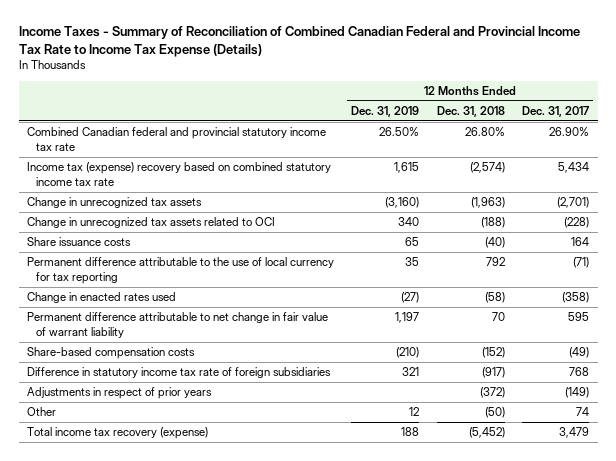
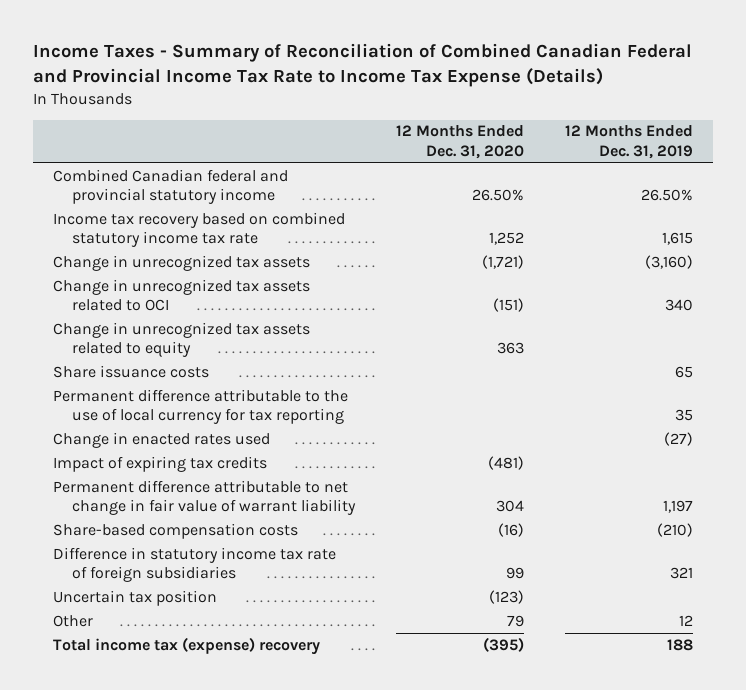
[436,106,505,118] Dec. 31, 2018 -> none
[521,106,589,118] Dec. 31, 2017 -> none
none -> [395,125,524,159] 12 Months Ended Dec. 31, 2020
[27,127,327,151] Combined Canadian federal and provincial statutory income tax rate -> [53,168,289,205] Combined Canadian federal and provincial statutory income
[27,162,332,186] Income tax (expense) recovery based on combined statutory income tax rate -> [53,211,346,248] Income tax recovery based on combined statutory income tax rate
none -> [53,321,311,358] Change in unrecognized tax assets related to equity
none -> [53,455,268,472] Impact of expiring tax credits
[27,387,213,400] Adjustments in respect of prior years -> none
none -> [53,589,218,606] Uncertain tax position
[27,427,209,440] Total income tax recovery (expense) -> [53,636,321,655] Total income tax (expense) recovery

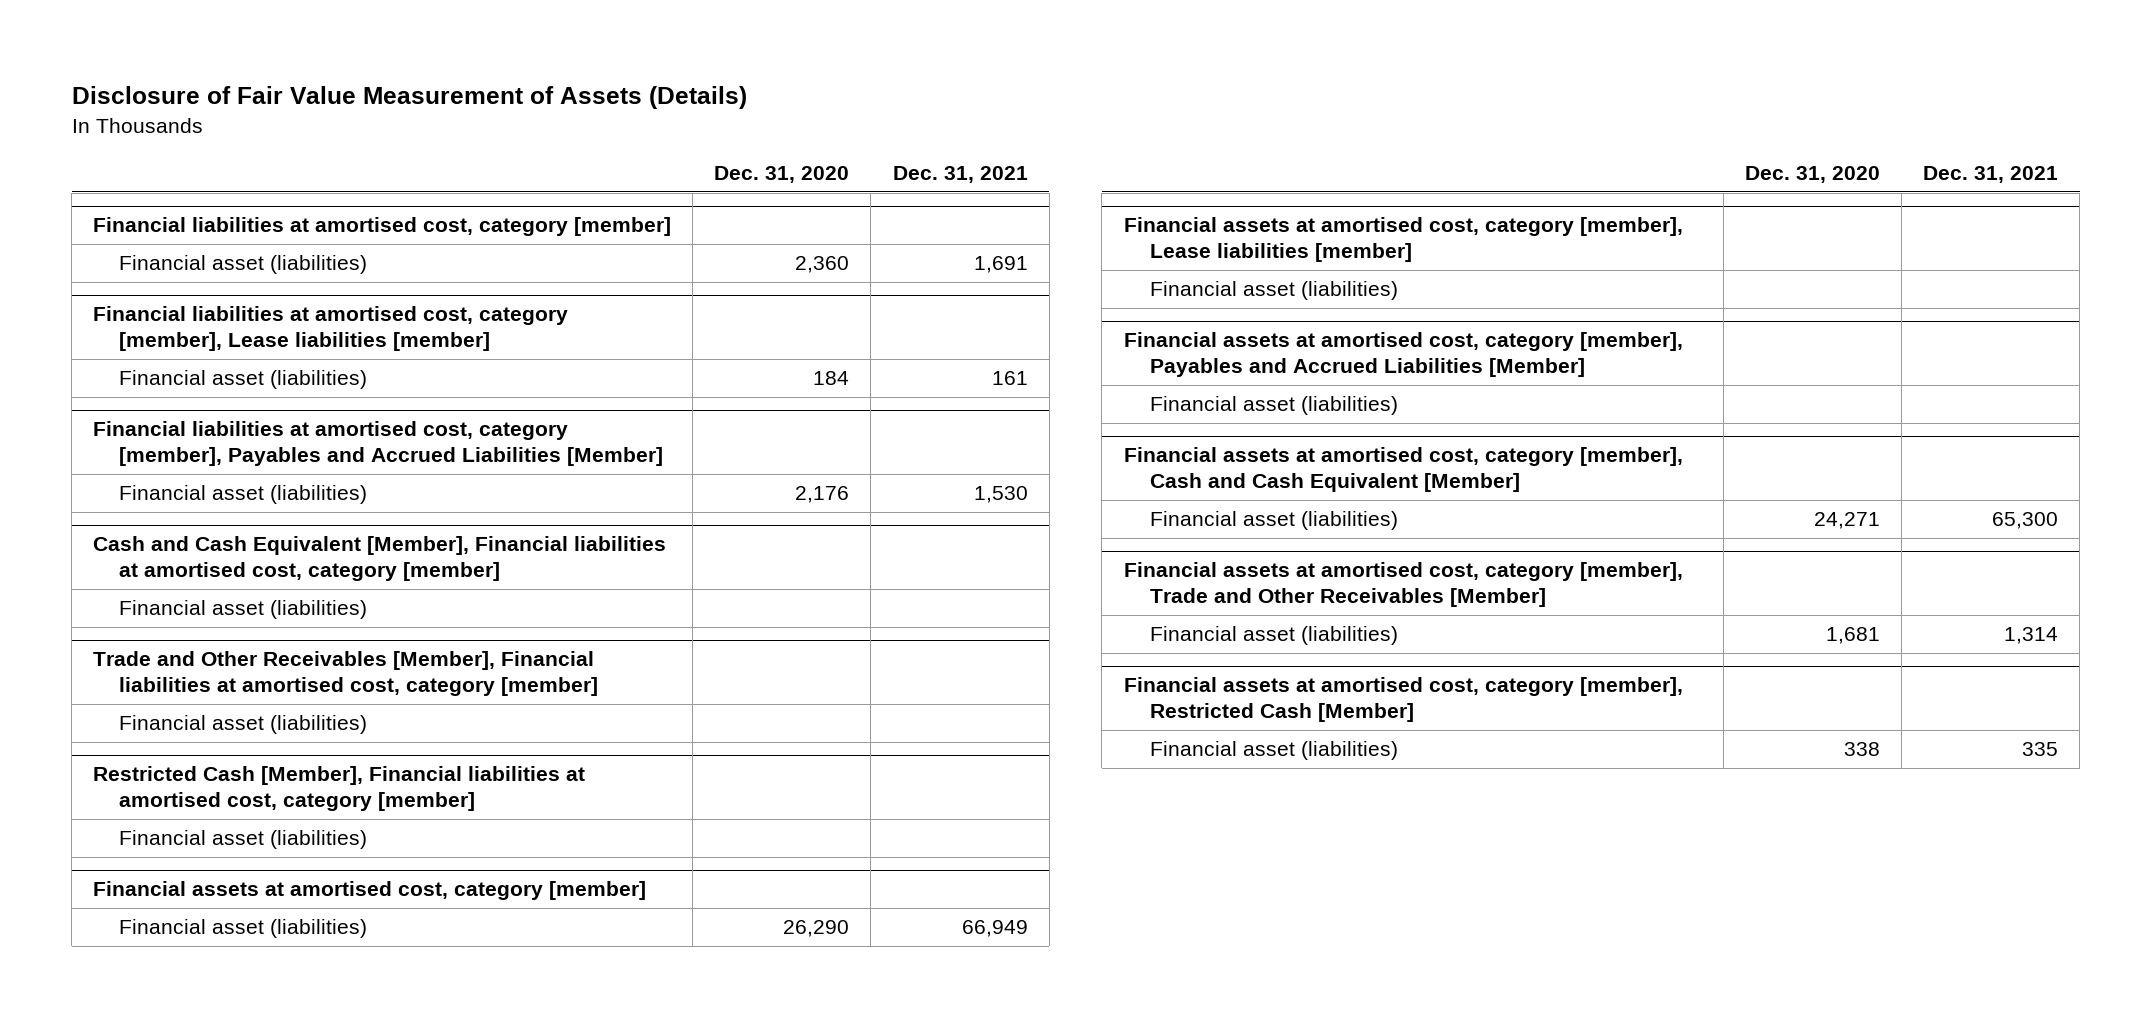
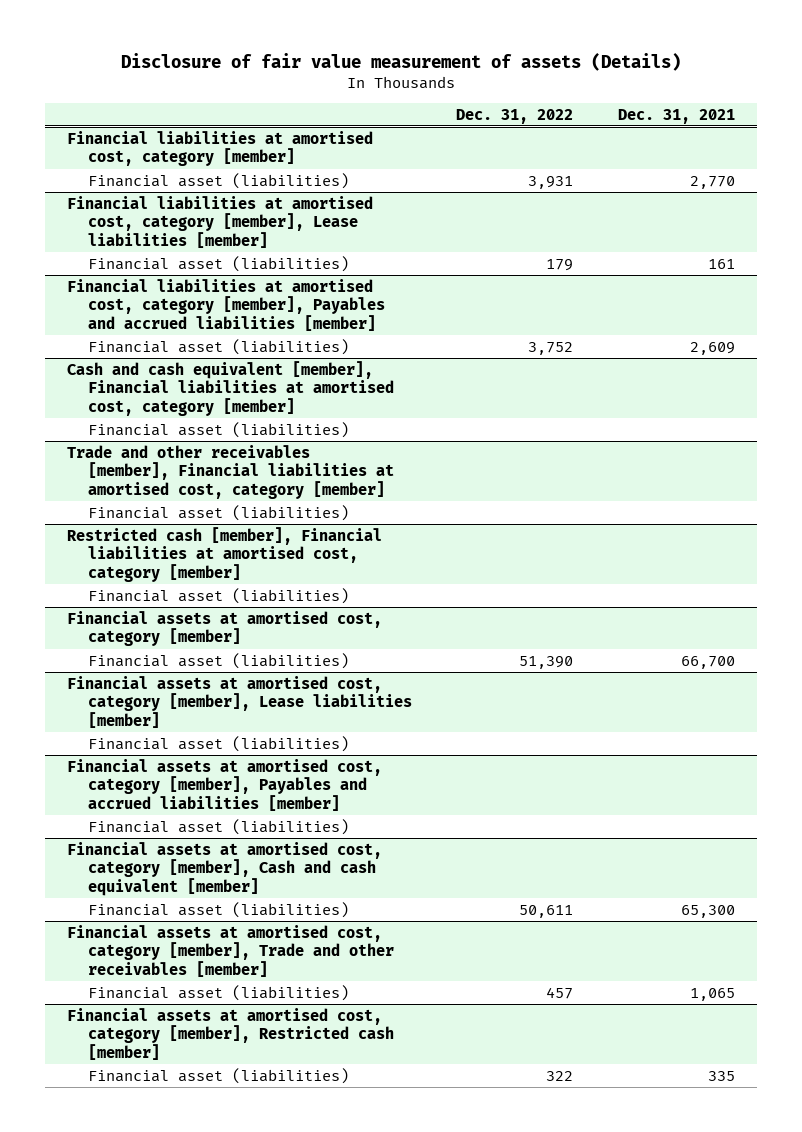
[71,86,747,110] Disclosure of Fair Value Measurement of Assets (Details) -> [120,52,681,71] Disclosure of fair value measurement of assets (Details)
[714,166,850,184] Dec. 31, 2020 -> none
none -> [456,108,574,124] Dec. 31, 2022
[973,256,1028,274] 1,691 -> [689,175,735,189] 2,770
[93,421,664,467] Financial liabilities at amortised cost, category [member], Payables and Accrued Liabilities [Member] -> [67,278,385,331] Financial liabilities at amortised cost, category [member], Payables and accrued liabilities [member]
[973,486,1028,504] 1,530 -> [689,341,735,355] 2,609
[93,536,667,582] Cash and Cash Equivalent [Member], Financial liabilities at amortised cost, category [member] -> [67,360,394,416] Cash and cash equivalent [member], Financial liabilities at amortised cost, category [member]
[93,651,599,697] Trade and Other Receivables [Member], Financial liabilities at amortised cost, category [member] -> [67,444,394,499] Trade and other receivables [member], Financial liabilities at amortised cost, category [member]
[93,766,586,812] Restricted Cash [Member], Financial liabilities at amortised cost, category [member] -> [67,526,383,582] Restricted cash [member], Financial liabilities at amortised cost, category [member]
[961,920,1028,938] 66,949 -> [680,655,735,669] 66,700
[1123,332,1683,378] Financial assets at amortised cost, category [member], Payables and Accrued Liabilities [Member] -> [67,758,383,811] Financial assets at amortised cost, category [member], Payables and accrued liabilities [member]
[1123,447,1683,493] Financial assets at amortised cost, category [member], Cash and Cash Equivalent [Member] -> [67,841,383,896] Financial assets at amortised cost, category [member], Cash and cash equivalent [member]
[1123,562,1683,608] Financial assets at amortised cost, category [member], Trade and Other Receivables [Member] -> [67,924,394,977] Financial assets at amortised cost, category [member], Trade and other receivables [member]
[2003,627,2058,645] 1,314 -> [689,987,735,1001] 1,065
[1123,677,1683,723] Financial assets at amortised cost, category [member], Restricted Cash [Member] -> [67,1007,394,1060] Financial assets at amortised cost, category [member], Restricted cash [member]

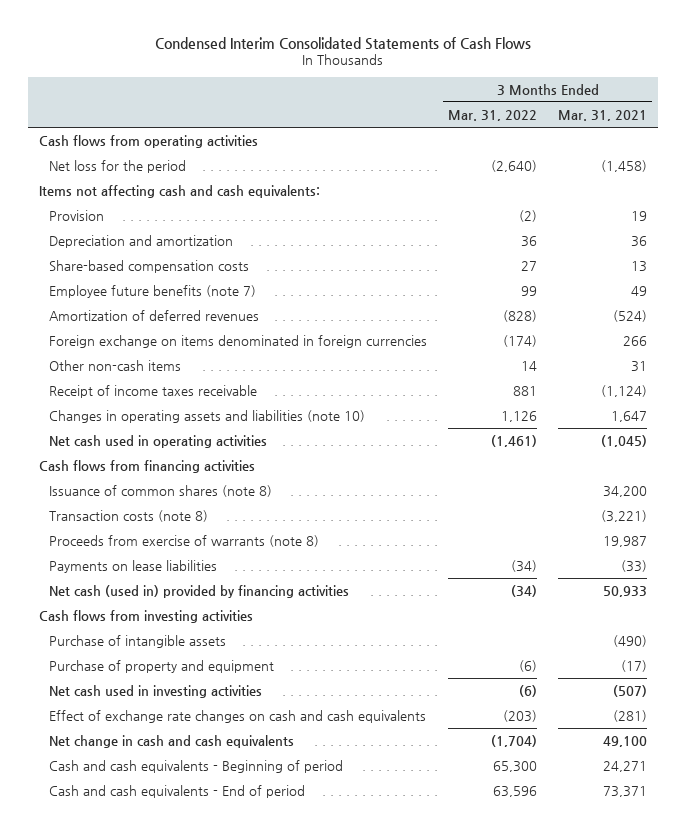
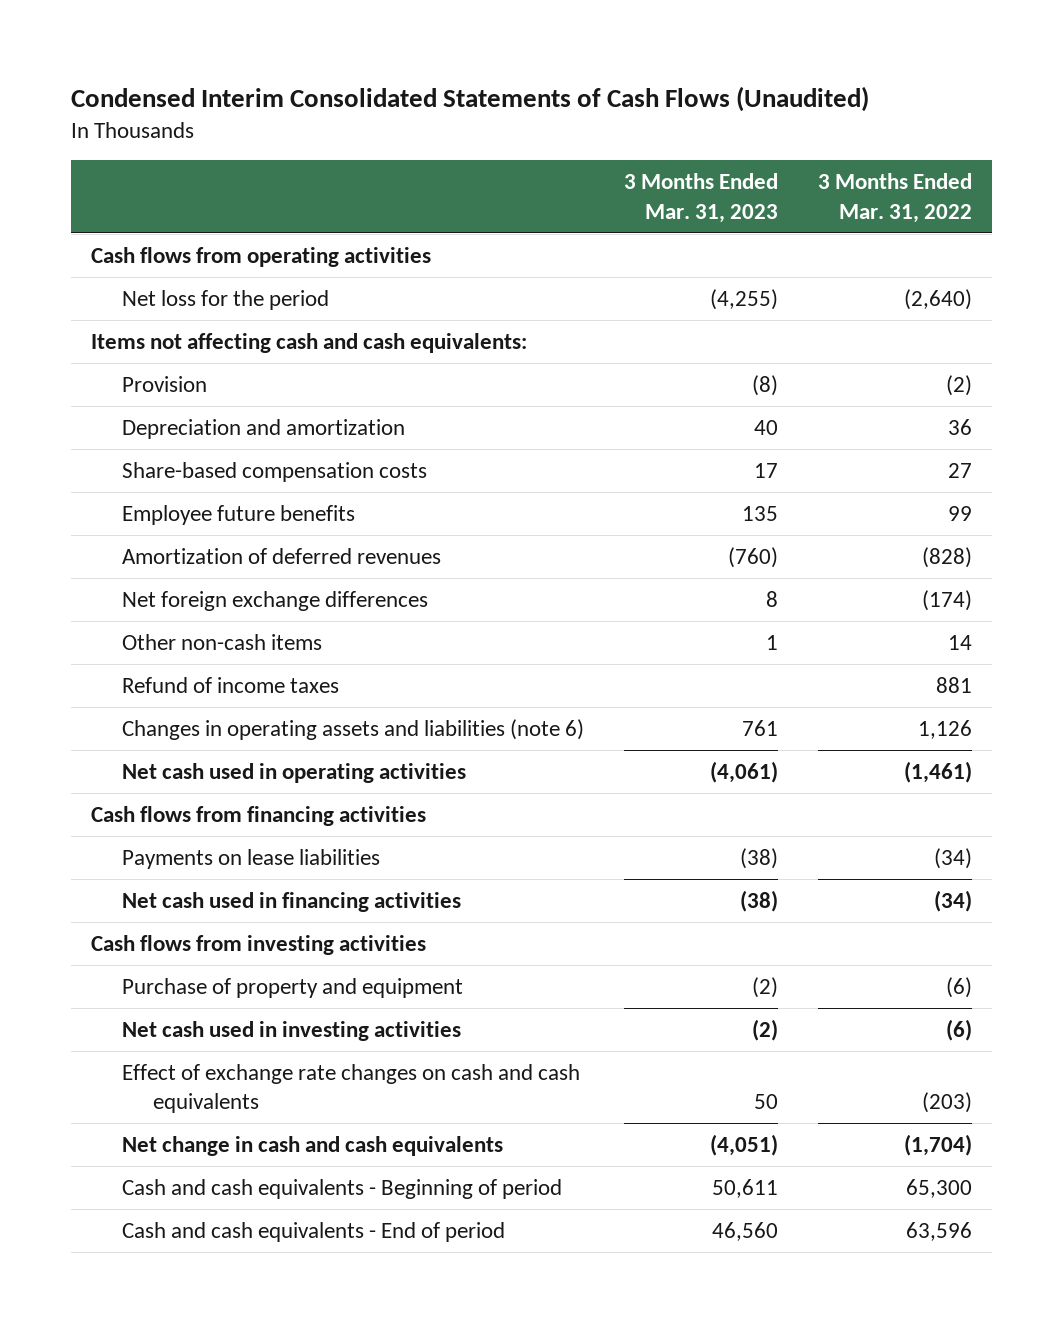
[155,36,532,50] Condensed Interim Consolidated Statements of Cash Flows -> [70,85,869,112] Condensed Interim Consolidated Statements of Cash Flows (Unaudited)
[558,109,648,121] Mar. 31, 2021 -> none
none -> [624,173,779,223] 3 Months Ended Mar. 31, 2023
[49,284,257,298] Employee future benefits (note 7) -> [122,504,356,525] Employee future benefits
[49,334,428,348] Foreign exchange on items denominated in foreign currencies -> [122,590,429,611] Net foreign exchange differences
[49,384,258,398] Receipt of income taxes receivable -> [122,676,340,693] Refund of income taxes
[49,409,366,423] Changes in operating assets and liabilities (note 10) -> [122,718,585,740] Changes in operating assets and liabilities (note 6)
[49,484,273,497] Issuance of common shares (note 8) -> none
[49,509,209,522] Transaction costs (note 8) -> none
[49,534,320,547] Proceeds from exercise of warrants (note 8) -> none
[49,584,350,598] Net cash (used in) provided by financing activities -> [122,891,462,912] Net cash used in financing activities
[49,634,227,648] Purchase of intangible assets -> none

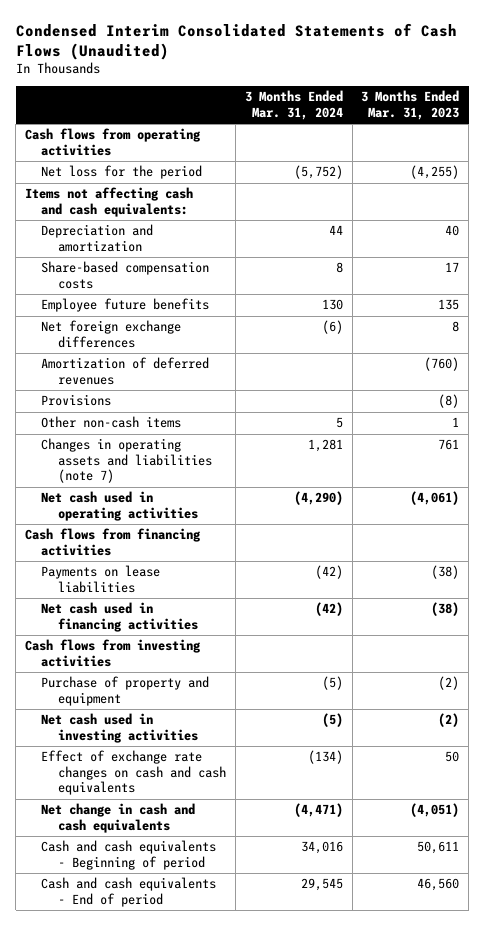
[818,173,973,223] 3 Months Ended Mar. 31, 2022 -> none
none -> [244,90,343,120] 3 Months Ended Mar. 31, 2024
[122,375,208,392] Provision -> none
[122,547,442,564] Amortization of deferred revenues -> [41,357,210,385] Amortization of deferred revenues
none -> [41,394,112,407] Provisions
[122,676,340,693] Refund of income taxes -> none
[122,718,585,740] Changes in operating assets and liabilities (note 6) -> [41,438,212,484] Changes in operating assets and liabilities (note 7)

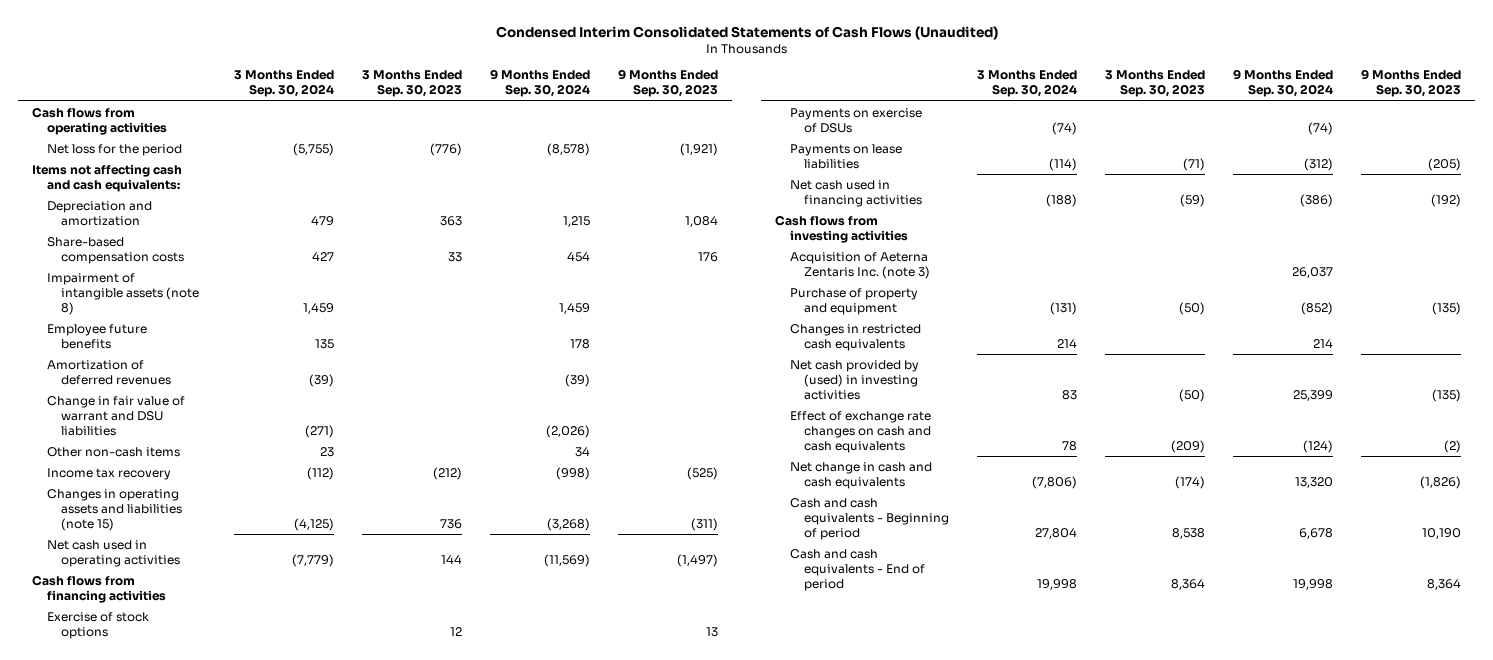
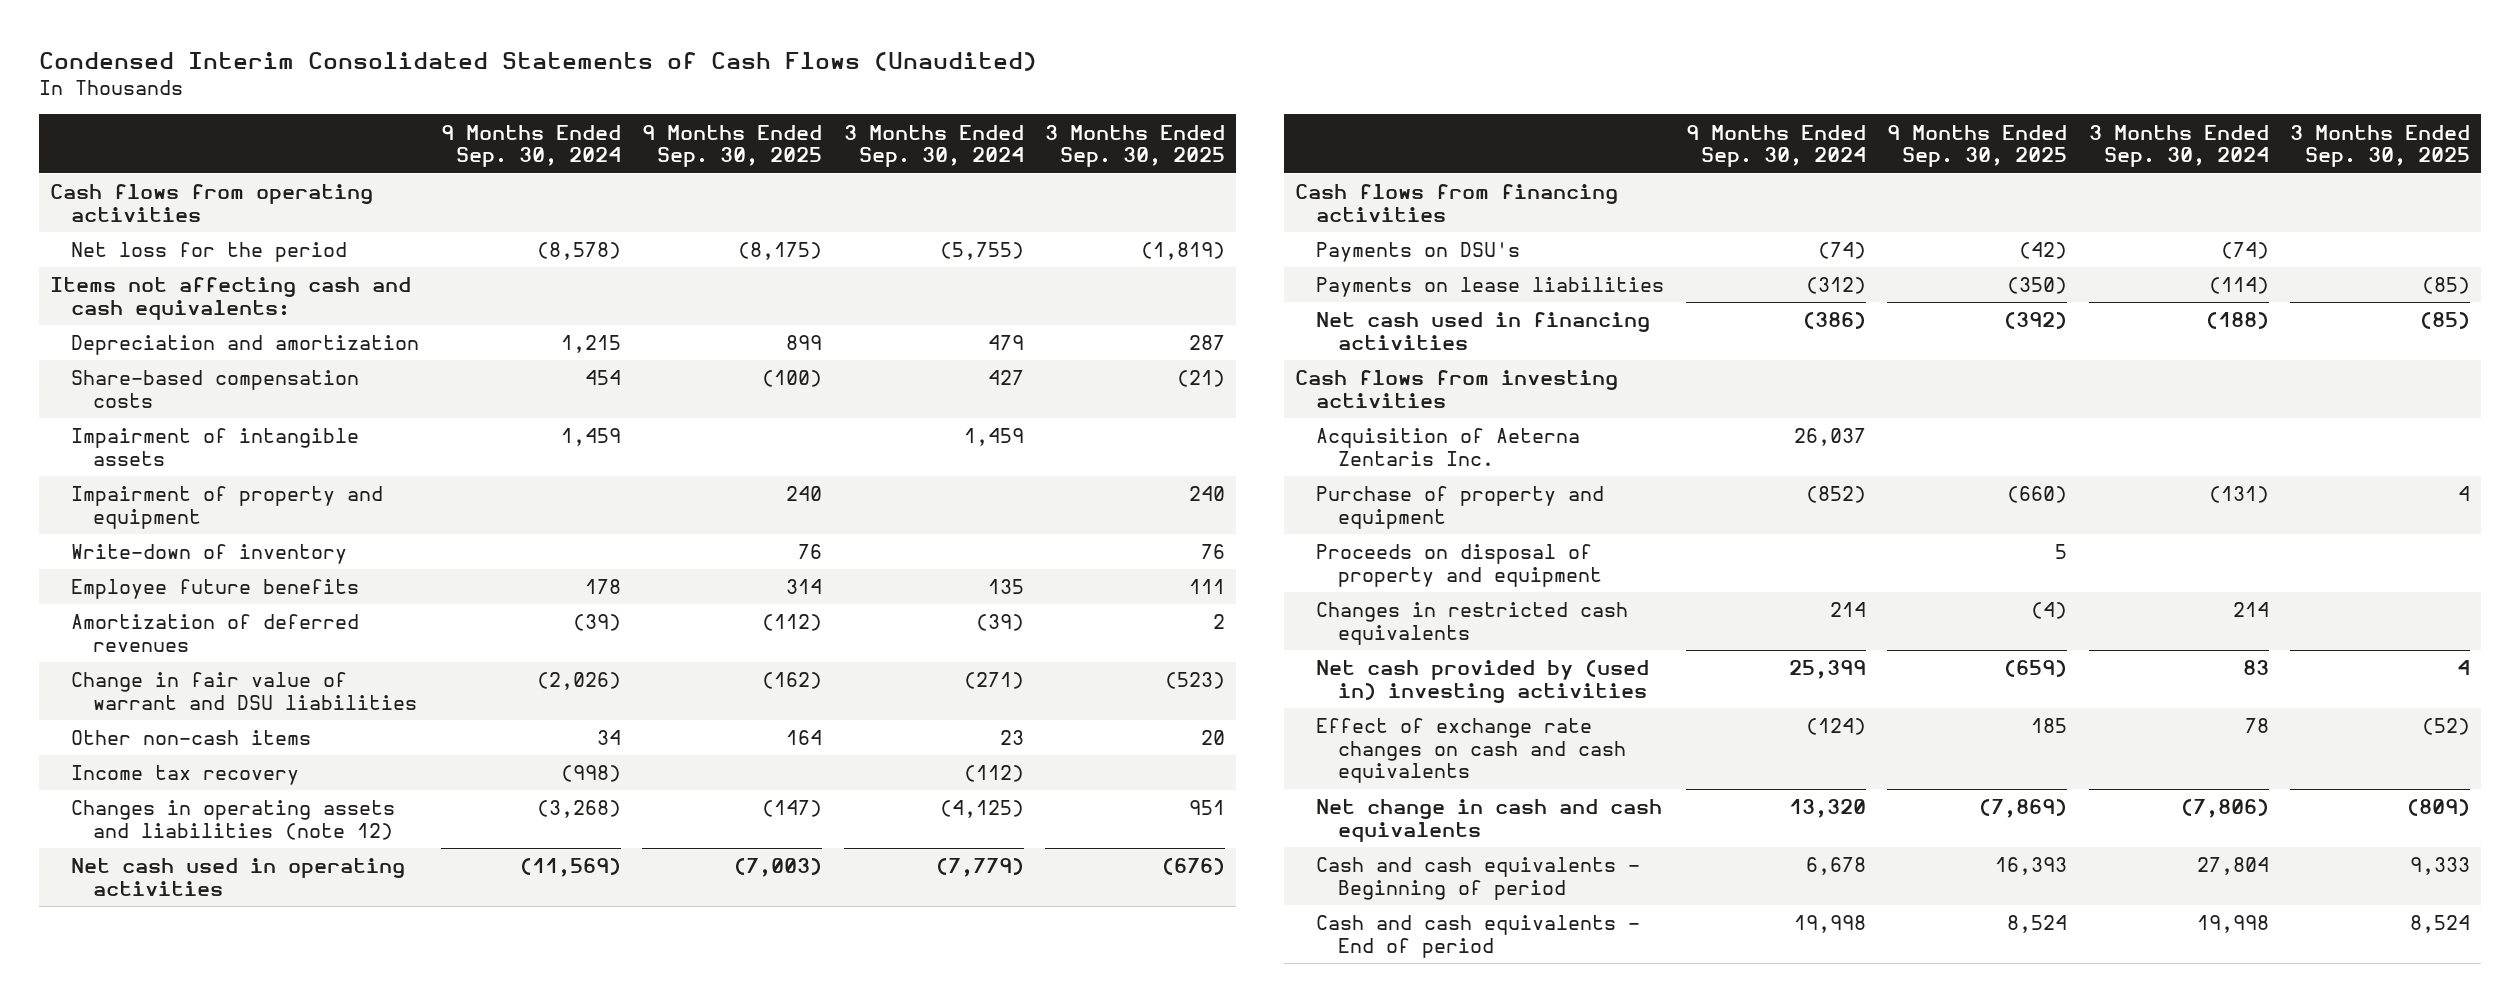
[361,70,462,98] 3 Months Ended Sep. 30, 2023 -> none
[617,69,718,98] 9 Months Ended Sep. 30, 2023 -> none
none -> [642,124,823,168] 9 Months Ended Sep. 30, 2025
none -> [1045,124,1226,168] 3 Months Ended Sep. 30, 2025
[46,272,199,315] Impairment of intangible assets (note 8) -> [71,428,360,466] Impairment of intangible assets
none -> [71,486,384,529] Impairment of property and equipment
none -> [71,544,348,565] Write-down of inventory
[46,488,182,531] Changes in operating assets and liabilities (note 15) -> [71,800,396,840] Changes in operating assets and liabilities (note 12)
[46,611,149,639] Exercise of stock options -> none
[789,107,922,133] Payments on exercise of DSUs -> [1316,242,1521,263] Payments on DSU's
[789,251,930,279] Acquisition of Aeterna Zentaris Inc. (note 3) -> [1316,428,1581,466] Acquisition of Aeterna Zentaris Inc.
none -> [1316,544,1602,587] Proceeds on disposal of property and equipment
[789,359,919,400] Net cash provided by (used) in investing activities -> [1316,660,1650,703] Net cash provided by (used in) investing activities

